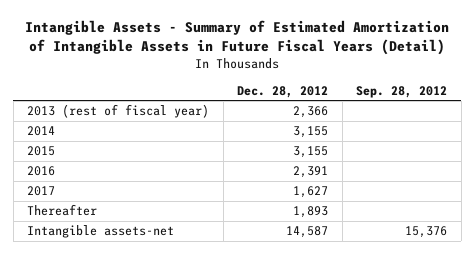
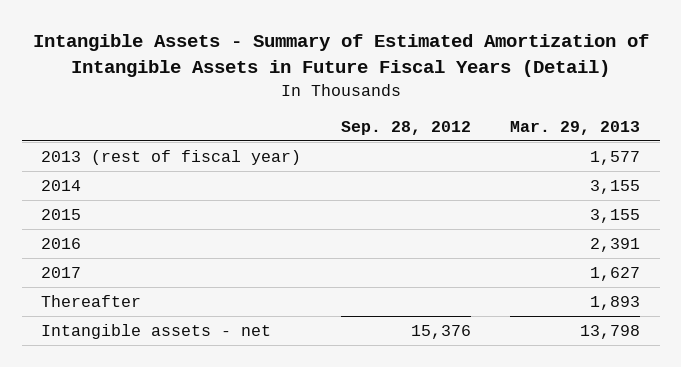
[237,85,329,98] Dec. 28, 2012 -> none
none -> [510,121,641,136] Mar. 29, 2013
[27,225,175,239] Intangible assets-net -> [41,323,272,339] Intangible assets - net

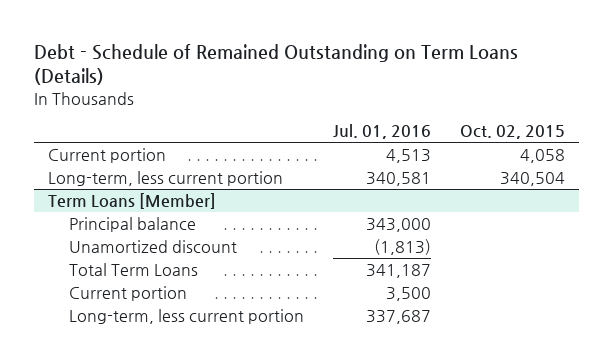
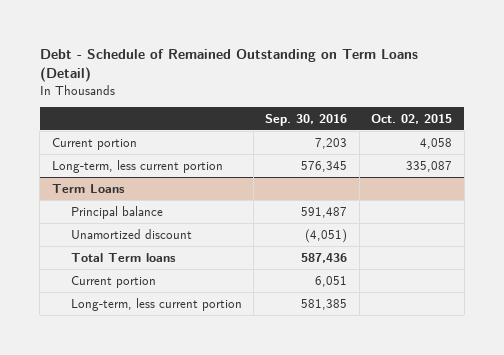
[33,44,518,86] Debt - Schedule of Remained Outstanding on Term Loans (Details) -> [39,48,418,82] Debt - Schedule of Remained Outstanding on Term Loans (Detail)
[332,124,431,140] Jul. 01, 2016 -> none
none -> [265,113,348,126] Sep. 30, 2016
[499,171,565,186] 340,504 -> [406,160,453,172] 335,087
[48,192,217,209] Term Loans [Member] -> [51,183,125,193] Term Loans
[68,262,198,276] Total Term Loans -> [70,252,176,262] Total Term loans

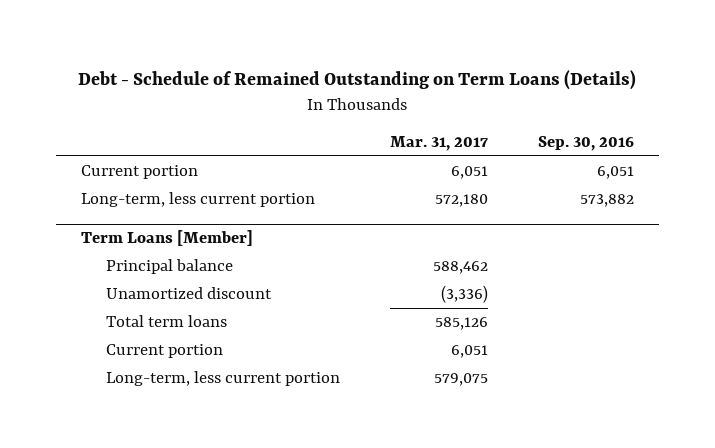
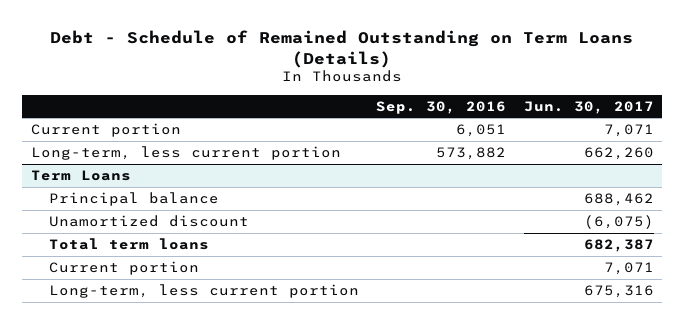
[390,136,489,152] Mar. 31, 2017 -> none
none -> [523,100,654,114] Jun. 30, 2017
[81,230,254,247] Term Loans [Member] -> [30,169,131,181] Term Loans

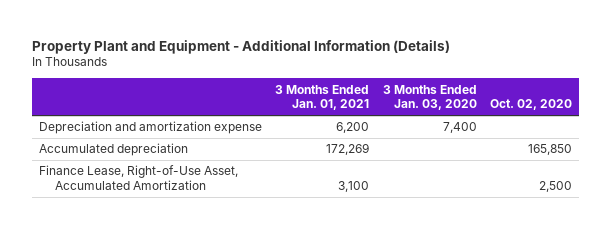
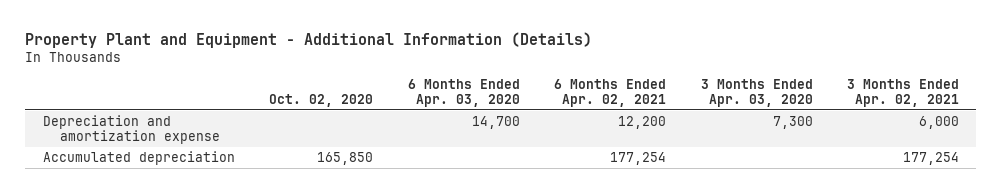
[275,84,370,111] 3 Months Ended Jan. 01, 2021 -> none
[382,84,477,111] 3 Months Ended Jan. 03, 2020 -> none
none -> [407,79,520,108] 6 Months Ended Apr. 03, 2020
none -> [554,79,667,108] 6 Months Ended Apr. 02, 2021
none -> [700,79,813,108] 3 Months Ended Apr. 03, 2020
none -> [846,79,959,108] 3 Months Ended Apr. 02, 2021
[39,165,239,191] Finance Lease, Right-of-Use Asset, Accumulated Amortization -> none

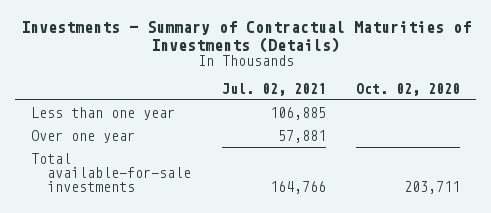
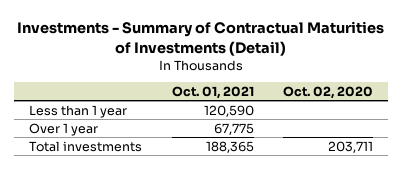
[20,20,471,53] Investments - Summary of Contractual Maturities of Investments (Details) -> [17,21,385,56] Investments - Summary of Contractual Maturities of Investments (Detail)
[221,82,326,96] Jul. 02, 2021 -> none
none -> [171,85,254,99] Oct. 01, 2021
[30,106,175,120] Less than one year -> [28,104,127,118] Less than 1 year
[30,129,135,143] Over one year -> [28,122,98,136] Over 1 year
[30,152,191,193] Total available-for-sale investments -> [28,140,142,152] Total investments

